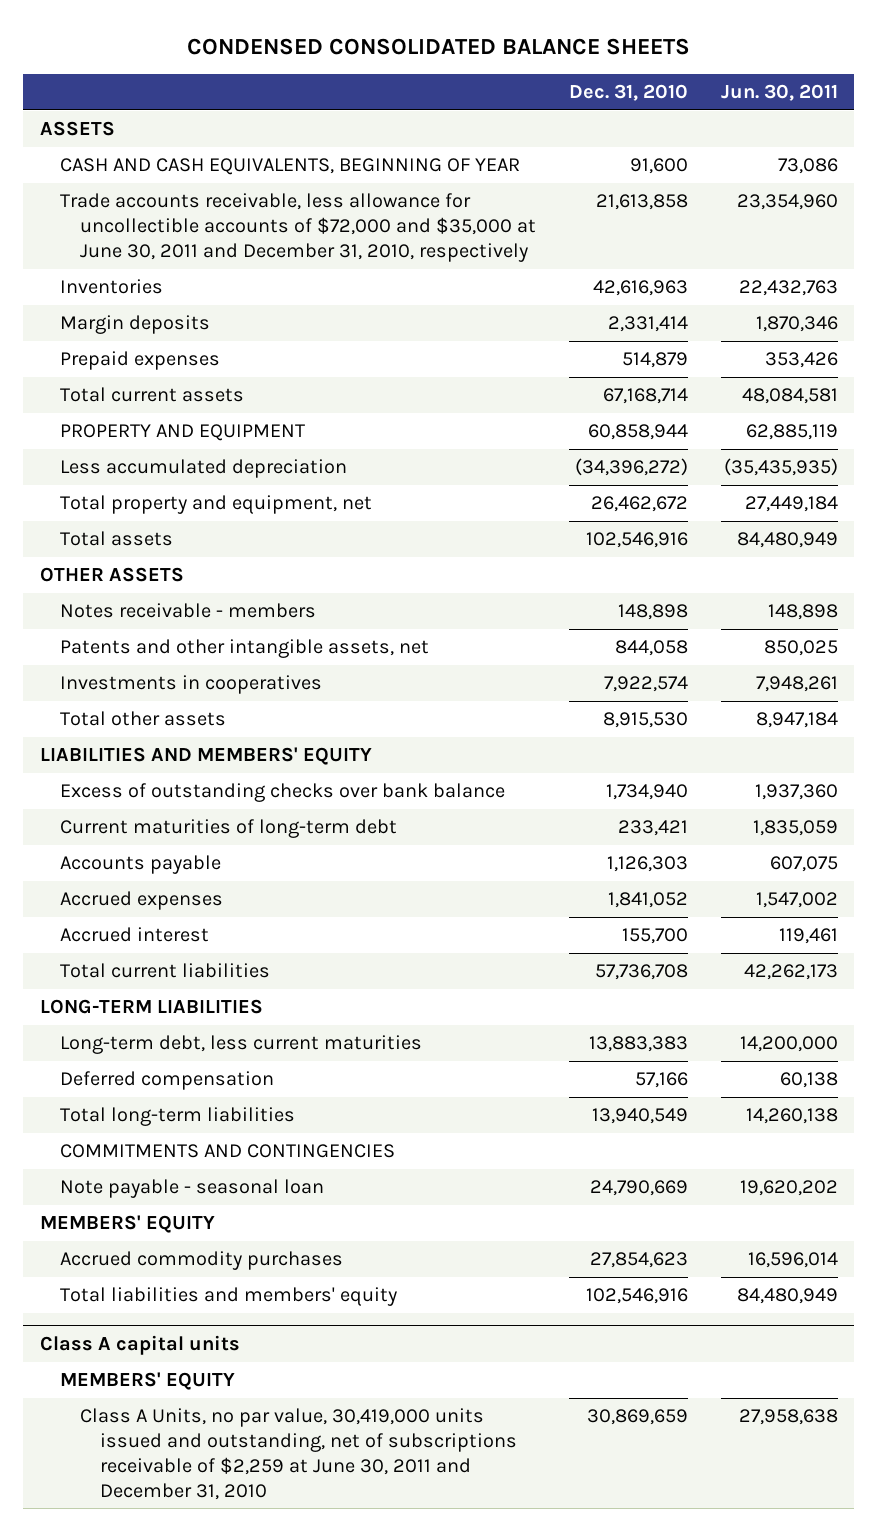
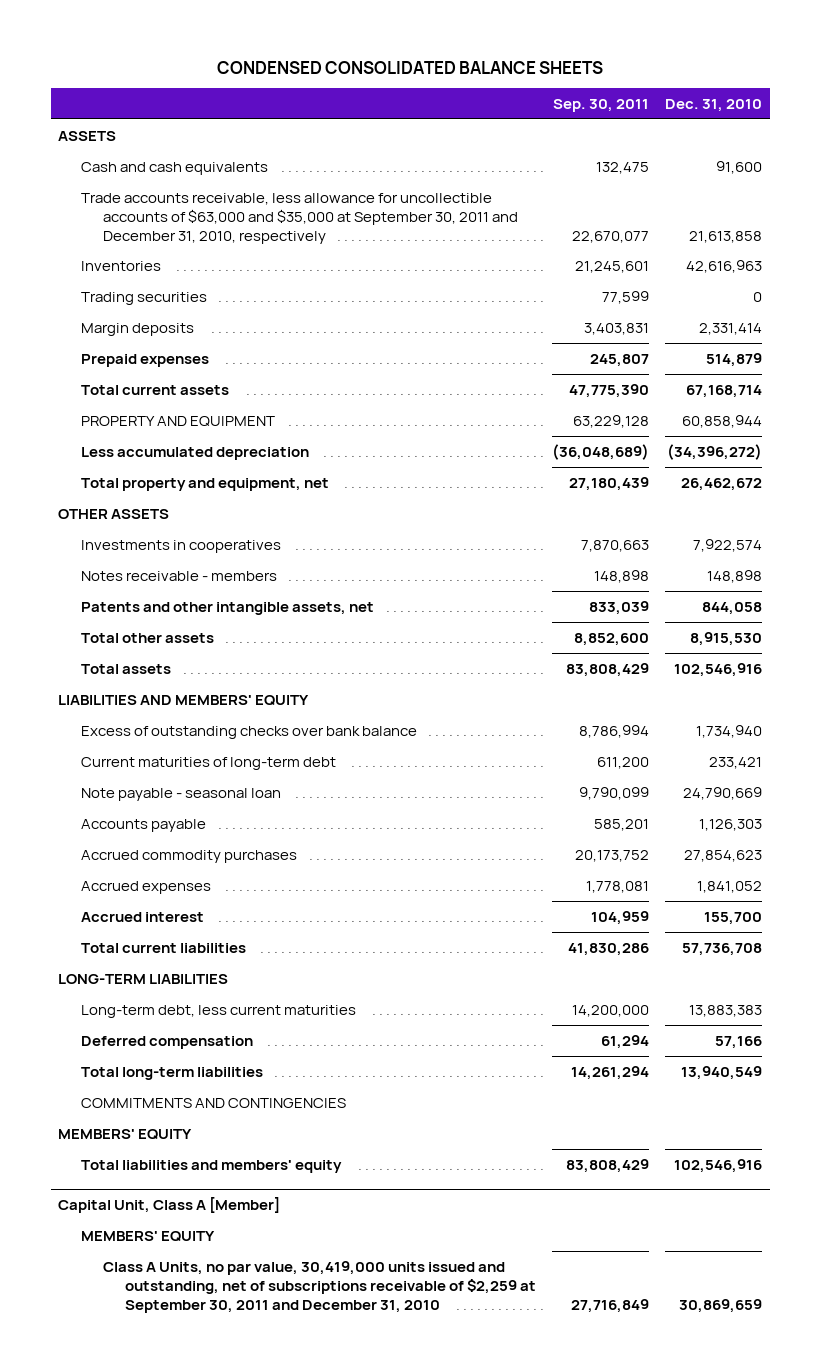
[720,84,838,102] Jun. 30, 2011 -> none
none -> [553,98,650,112] Sep. 30, 2011
[59,158,520,176] CASH AND CASH EQUIVALENTS, BEGINNING OF YEAR -> [80,161,268,175] Cash and cash equivalents
[59,193,536,262] Trade accounts receivable, less allowance for uncollectible accounts of $72,000 and $35,000 at June 30, 2011 and December 31, 2010, respectively -> [80,192,519,244] Trade accounts receivable, less allowance for uncollectible accounts of $63,000 and $35,000 at September 30, 2011 and December 31, 2010, respectively
none -> [80,291,207,305] Trading securities
[59,675,322,695] Investments in cooperatives -> [80,539,281,553] Investments in cooperatives
[59,531,173,547] Total assets -> [80,663,171,674] Total assets
[59,1179,324,1199] Note payable - seasonal loan -> [80,787,281,801] Note payable - seasonal loan
[59,1251,343,1271] Accrued commodity purchases -> [80,849,297,863] Accrued commodity purchases
[39,1334,240,1355] Class A capital units -> [58,1197,281,1214] Capital Unit, Class A [Member]
[79,1408,518,1500] Class A Units, no par value, 30,419,000 units issued and outstanding, net of subscriptions receivable of $2,259 at June 30, 2011 and December 31, 2010 -> [103,1260,537,1313] Class A Units, no par value, 30,419,000 units issued and outstanding, net of subscriptions receivable of $2,259 at September 30, 2011 and December 31, 2010

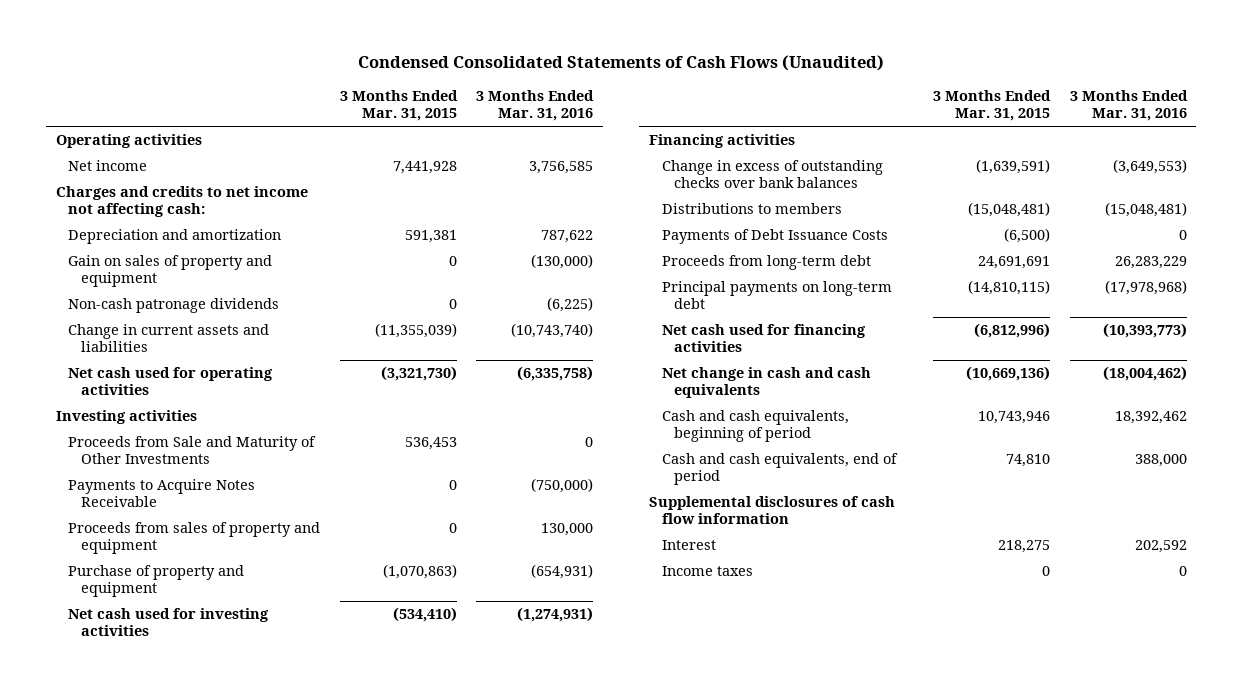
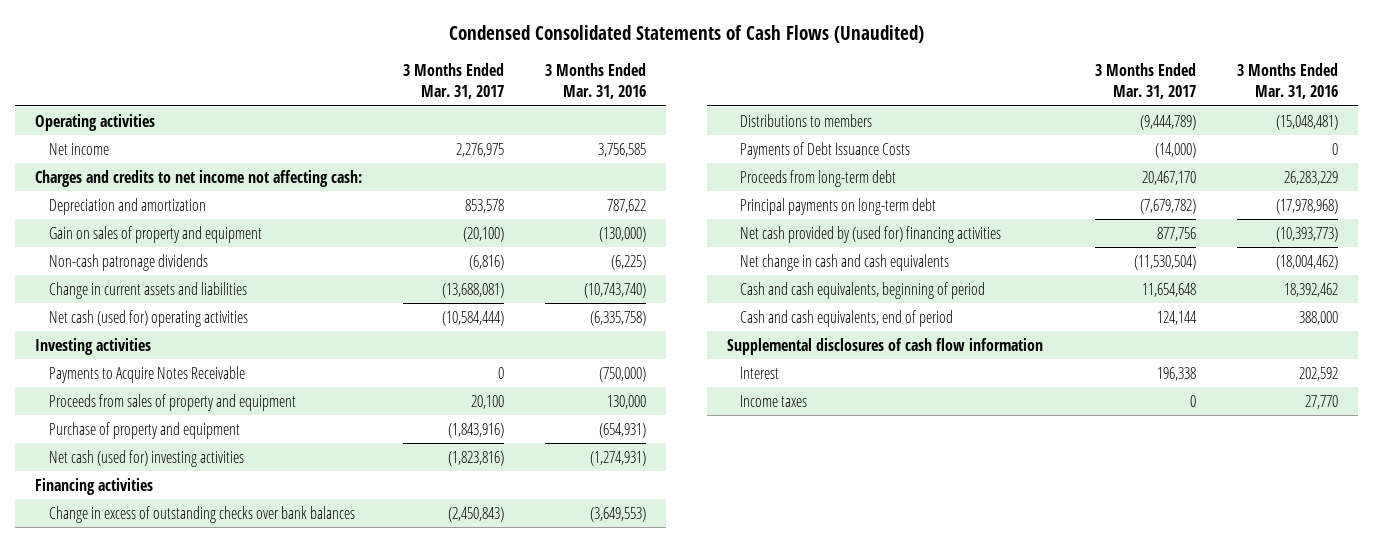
[339,90,458,122] 3 Months Ended Mar. 31, 2015 -> none
none -> [403,63,505,100] 3 Months Ended Mar. 31, 2017
[68,367,274,396] Net cash used for operating activities -> [48,309,248,327] Net cash (used for) operating activities
[68,436,317,465] Proceeds from Sale and Maturity of Other Investments -> none
[68,608,270,637] Net cash used for investing activities -> [48,449,244,467] Net cash (used for) investing activities
[661,324,866,353] Net cash used for financing activities -> [740,225,1002,243] Net cash provided by (used for) financing activities
[1178,566,1187,577] 0 -> [1304,394,1338,409] 27,770

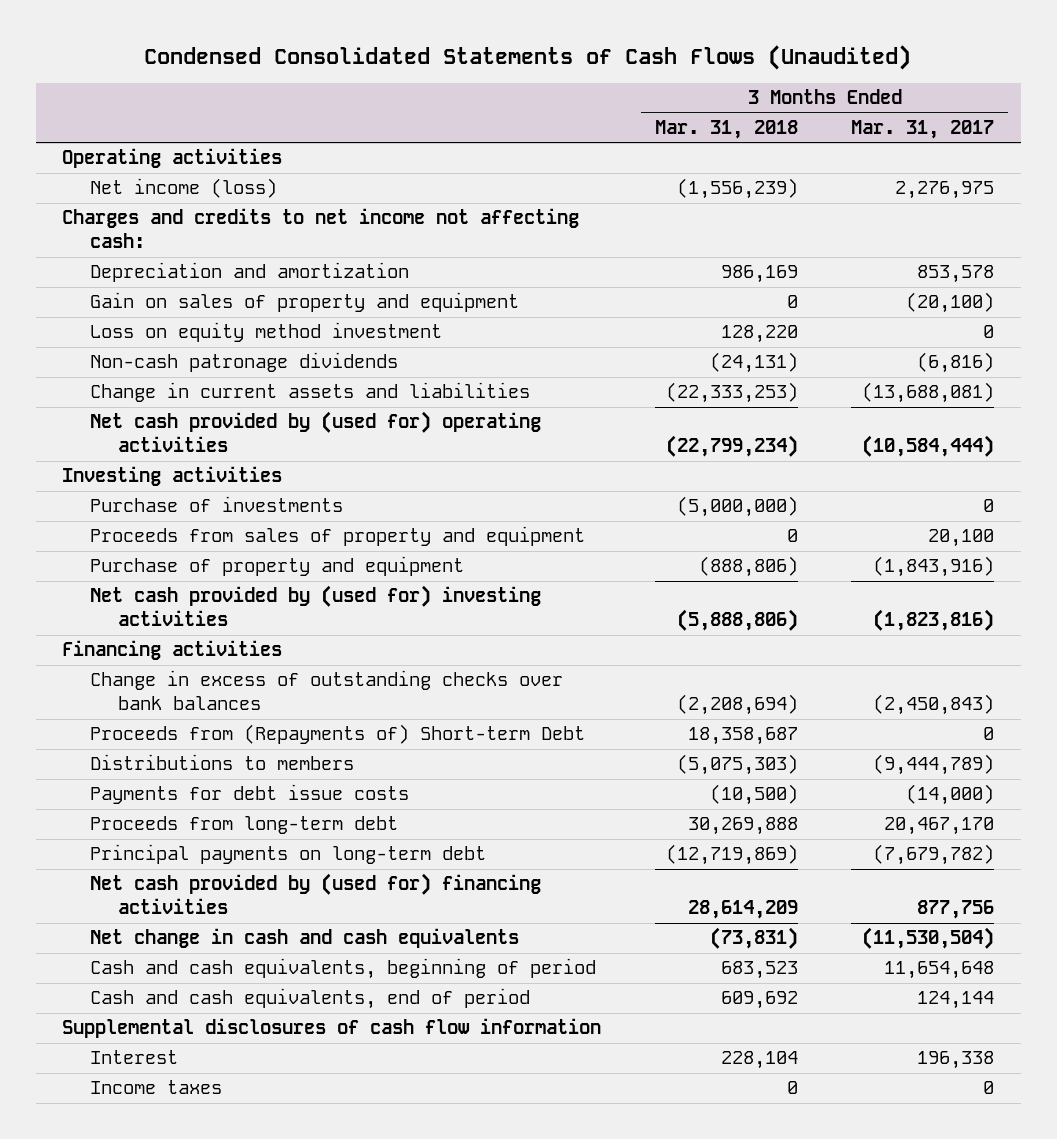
[544,63,646,100] 3 Months Ended Mar. 31, 2016 -> none
none -> [654,119,798,139] Mar. 31, 2018
[48,142,109,155] Net income -> [90,178,278,199] Net income (loss)
none -> [90,322,443,343] Loss on equity method investment
[48,309,248,327] Net cash (used for) operating activities -> [90,411,542,453] Net cash provided by (used for) operating activities
[48,365,245,383] Payments to Acquire Notes Receivable -> none
none -> [90,496,344,513] Purchase of investments
[48,449,244,467] Net cash (used for) investing activities -> [90,585,542,627] Net cash provided by (used for) investing activities
none -> [90,724,586,745] Proceeds from (Repayments of) Short-term Debt
[740,141,911,159] Payments of Debt Issuance Costs -> [90,784,410,805] Payments for debt issue costs

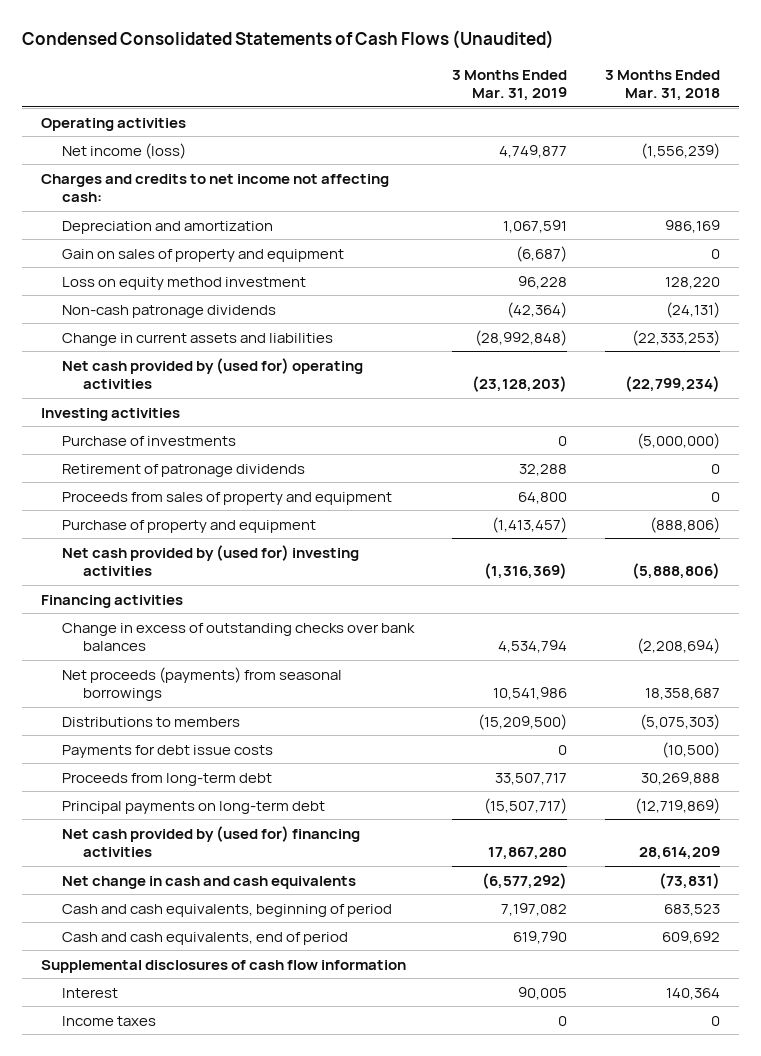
[851,119,995,139] Mar. 31, 2017 -> none
none -> [451,69,567,102] 3 Months Ended Mar. 31, 2019
none -> [61,463,305,477] Retirement of patronage dividends
[90,724,586,745] Proceeds from (Repayments of) Short-term Debt -> [61,666,342,702] Net proceeds (payments) from seasonal borrowings
[720,1051,798,1070] 228,104 -> [666,987,721,1000] 140,364

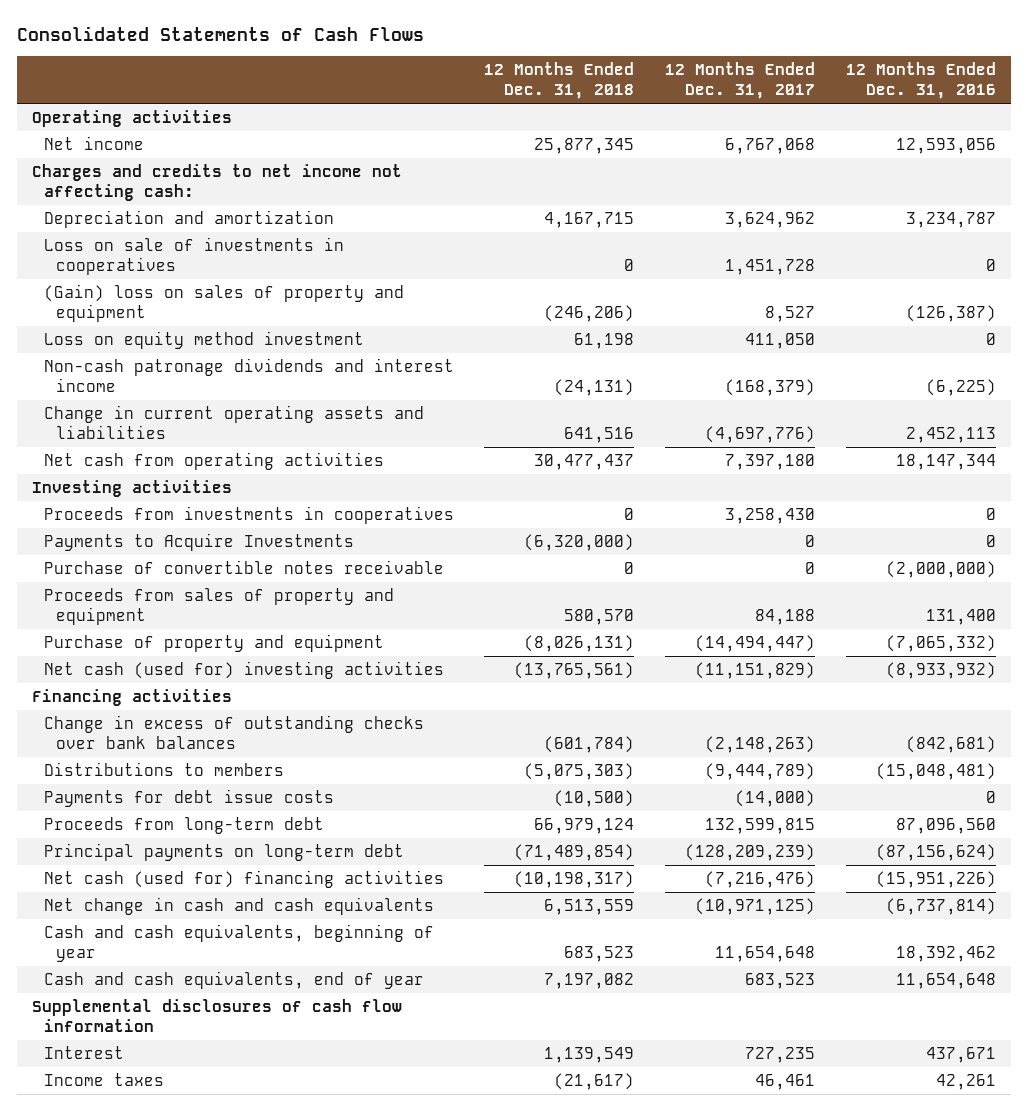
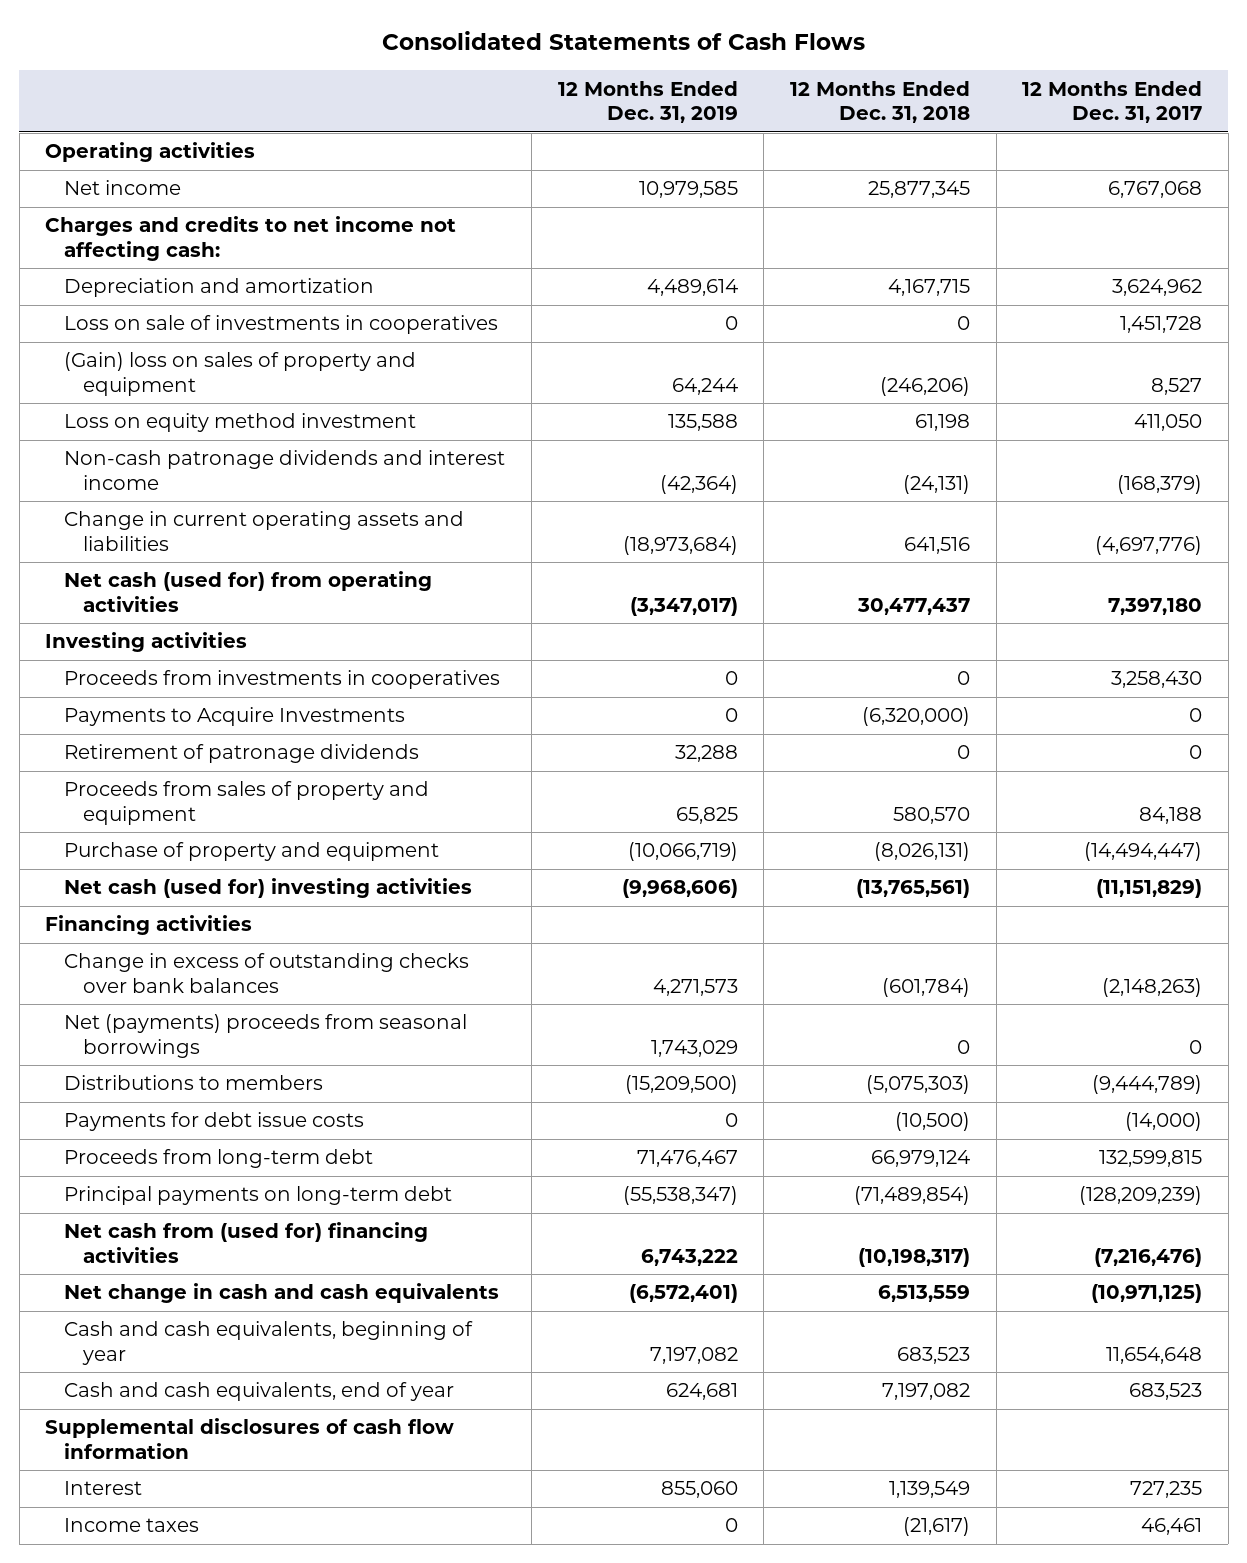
[845,62,996,99] 12 Months Ended Dec. 31, 2016 -> none
none -> [557,80,738,124] 12 Months Ended Dec. 31, 2019
[43,452,384,471] Net cash from operating activities -> [64,571,433,612] Net cash (used for) from operating activities
[43,560,444,575] Purchase of convertible notes receivable -> none
none -> [64,744,420,764] Retirement of patronage dividends
none -> [64,1014,468,1058] Net (payments) proceeds from seasonal borrowings
[43,870,444,889] Net cash (used for) financing activities -> [64,1222,429,1263] Net cash from (used for) financing activities

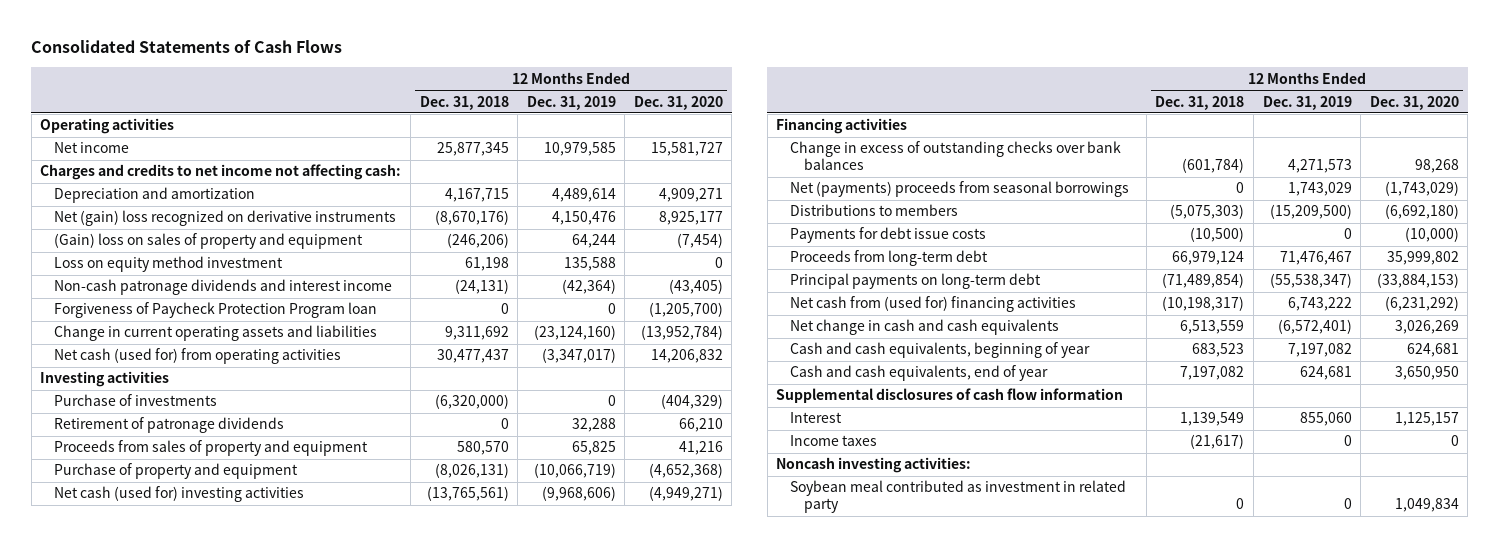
[1022,80,1203,124] 12 Months Ended Dec. 31, 2017 -> none
none -> [633,95,723,110] Dec. 31, 2020
[64,315,499,335] Loss on sale of investments in cooperatives -> none
none -> [54,210,397,227] Net (gain) loss recognized on derivative instruments
none -> [54,302,378,319] Forgiveness of Paycheck Protection Program loan
[622,535,738,555] (18,973,684) -> [533,325,616,341] (23,124,160)
[903,536,970,554] 641,516 -> [444,326,509,341] 9,311,692
[64,670,501,690] Proceeds from investments in cooperatives -> none
[64,707,406,727] Payments to Acquire Investments -> [54,394,218,407] Purchase of investments
none -> [776,457,972,474] Noncash investing activities:
none -> [789,480,1126,514] Soybean meal contributed as investment in related party

